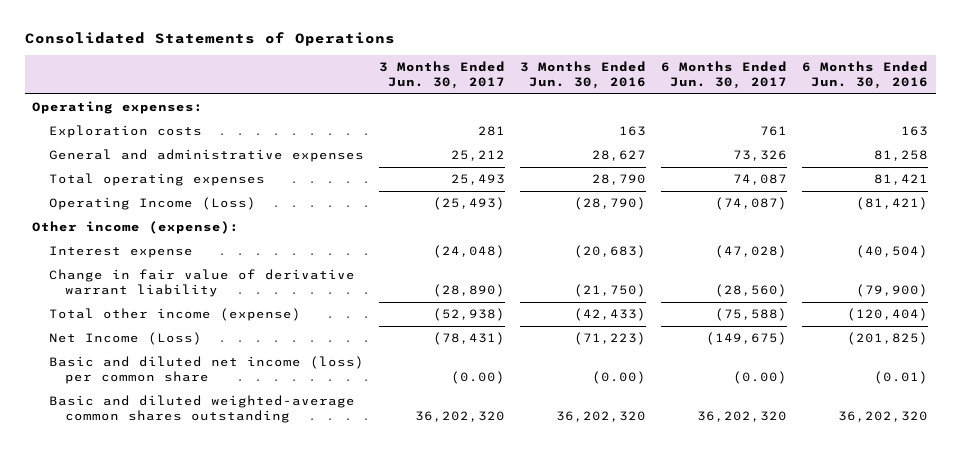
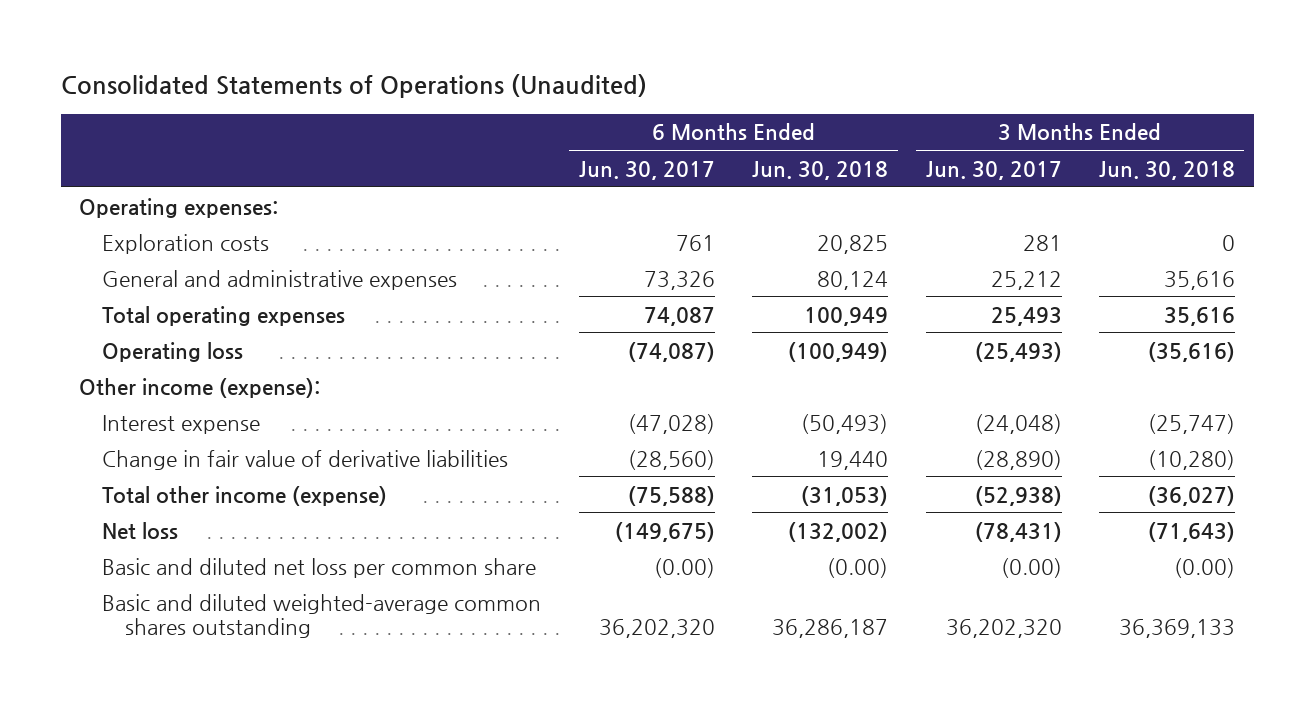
[24,32,395,47] Consolidated Statements of Operations -> [60,73,647,98] Consolidated Statements of Operations (Unaudited)
[519,61,646,89] 3 Months Ended Jun. 30, 2016 -> none
[802,61,929,89] 6 Months Ended Jun. 30, 2016 -> none
none -> [752,160,889,180] Jun. 30, 2018
none -> [1099,160,1236,180] Jun. 30, 2018
[48,197,256,211] Operating Income (Loss) -> [102,341,244,362] Operating loss
[48,269,355,297] Change in fair value of derivative warrant liability -> [102,449,509,470] Change in fair value of derivative liabilities
[48,332,202,346] Net Income (Loss) -> [102,521,179,539] Net loss
[48,356,364,384] Basic and diluted net income (loss) per common share -> [102,557,537,578] Basic and diluted net loss per common share

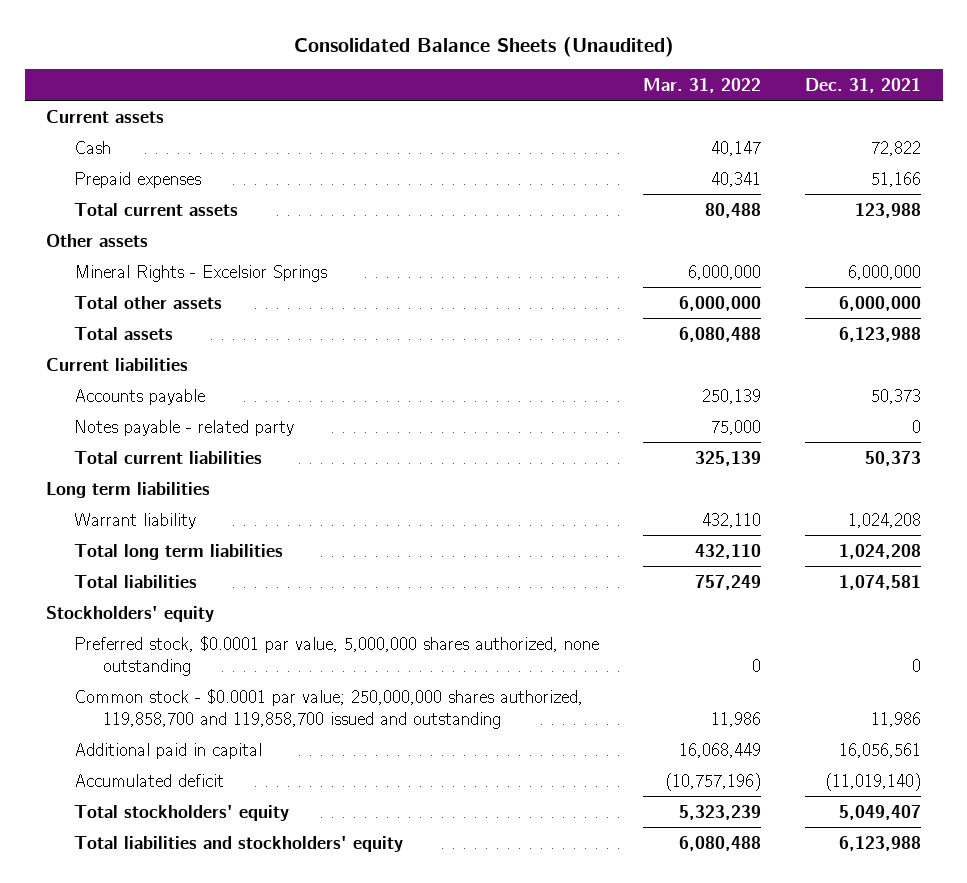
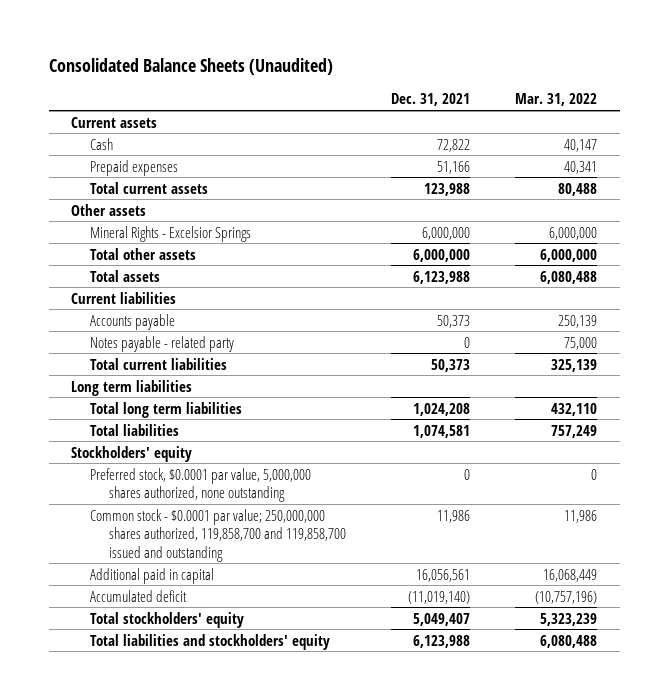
[74,512,197,529] Warrant liability -> none

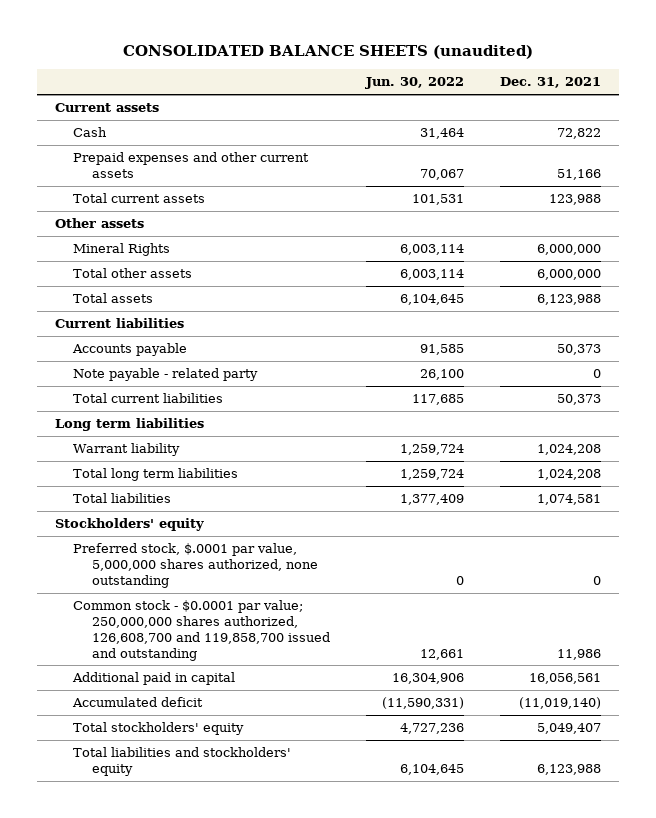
[48,58,333,76] Consolidated Balance Sheets (Unaudited) -> [122,45,533,60] CONSOLIDATED BALANCE SHEETS (unaudited)
[515,93,598,107] Mar. 31, 2022 -> none
none -> [365,77,465,90] Jun. 30, 2022
[90,159,179,176] Prepaid expenses -> [73,152,310,178] Prepaid expenses and other current assets
[90,225,252,242] Mineral Rights - Excelsior Springs -> [73,243,171,257] Mineral Rights
[90,335,235,352] Notes payable - related party -> [73,368,259,382] Note payable - related party
none -> [73,443,181,457] Warrant liability
[90,467,312,503] Preferred stock, $0.0001 par value, 5,000,000 shares authorized, none outstanding -> [73,543,319,588] Preferred stock, $.0001 par value, 5,000,000 shares authorized, none outstanding
[90,508,347,562] Common stock - $0.0001 par value; 250,000,000 shares authorized, 119,858,700 and 119,858,700 issued and outstanding -> [73,600,331,661] Common stock - $0.0001 par value; 250,000,000 shares authorized, 126,608,700 and 119,858,700 issued and outstanding

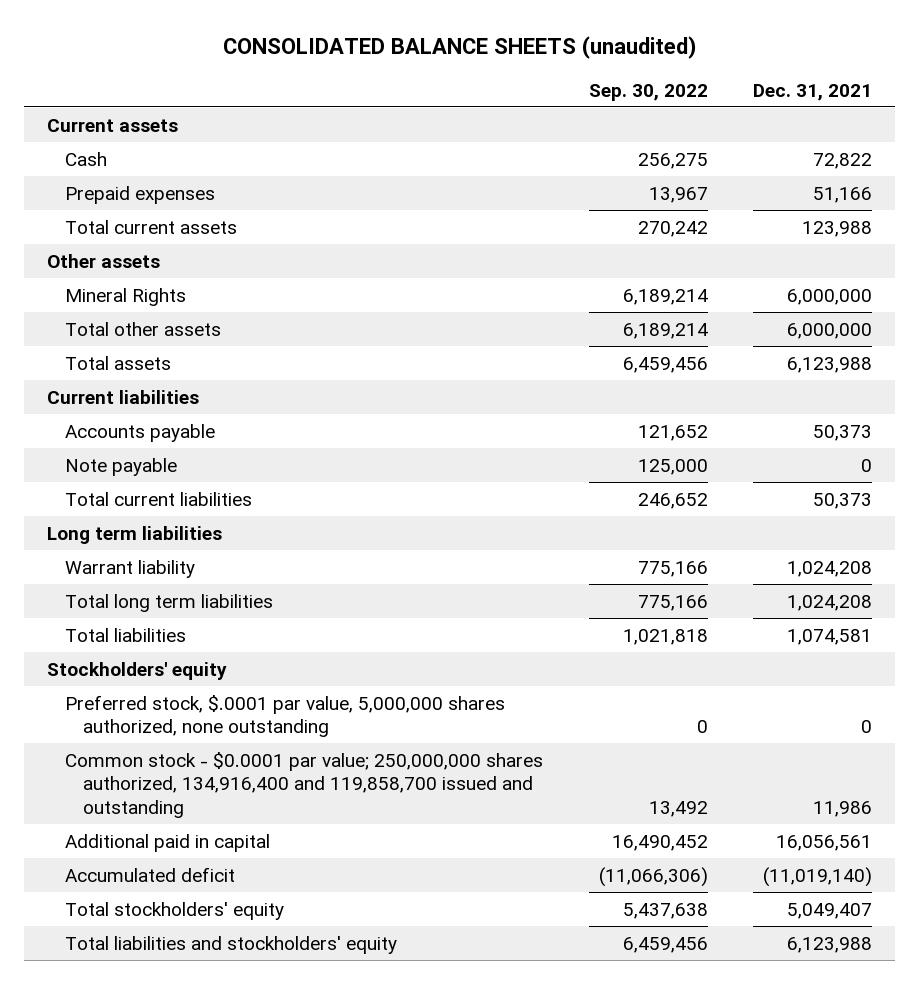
[365,77,465,90] Jun. 30, 2022 -> none
none -> [588,83,708,101] Sep. 30, 2022
[73,152,310,178] Prepaid expenses and other current assets -> [65,185,216,204] Prepaid expenses
[73,368,259,382] Note payable - related party -> [65,457,178,476] Note payable
[73,600,331,661] Common stock - $0.0001 par value; 250,000,000 shares authorized, 126,608,700 and 119,858,700 issued and outstanding -> [65,751,544,818] Common stock - $0.0001 par value; 250,000,000 shares authorized, 134,916,400 and 119,858,700 issued and outstanding

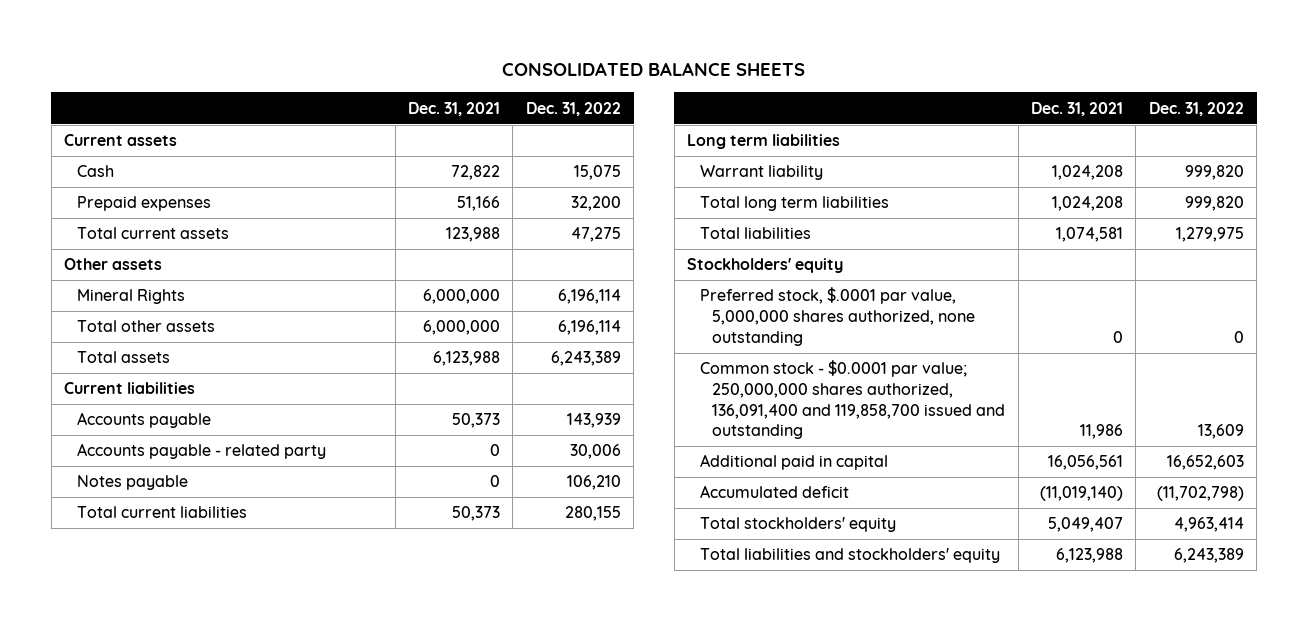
[222,35,697,59] CONSOLIDATED BALANCE SHEETS (unaudited) -> [501,62,805,77] CONSOLIDATED BALANCE SHEETS
[588,83,708,101] Sep. 30, 2022 -> none
none -> [525,101,621,116] Dec. 31, 2022
none -> [76,443,326,460] Accounts payable - related party
[65,457,178,476] Note payable -> [76,475,188,491] Notes payable
[65,751,544,818] Common stock - $0.0001 par value; 250,000,000 shares authorized, 134,916,400 and 119,858,700 issued and outstanding -> [699,360,1006,440] Common stock - $0.0001 par value; 250,000,000 shares authorized, 136,091,400 and 119,858,700 issued and outstanding

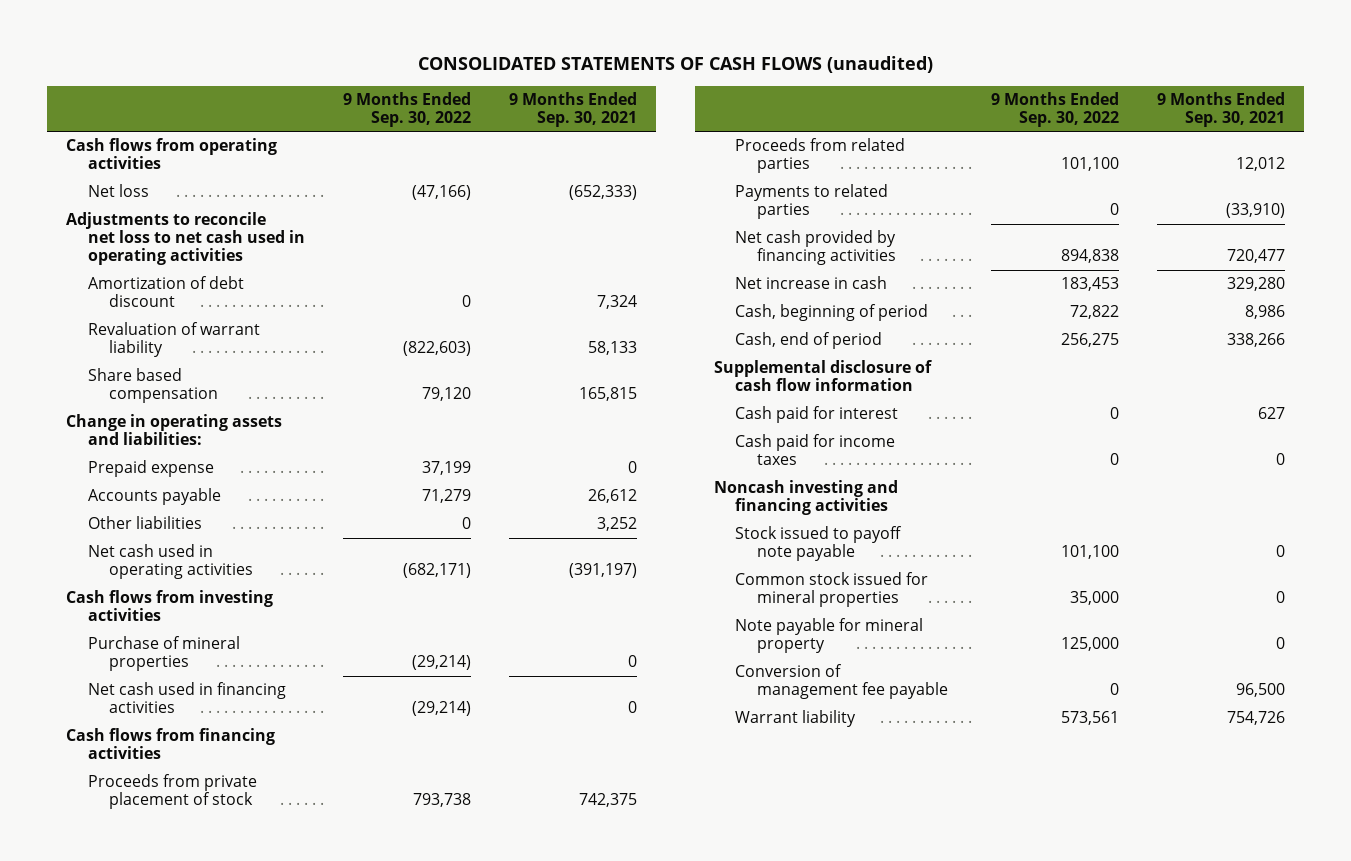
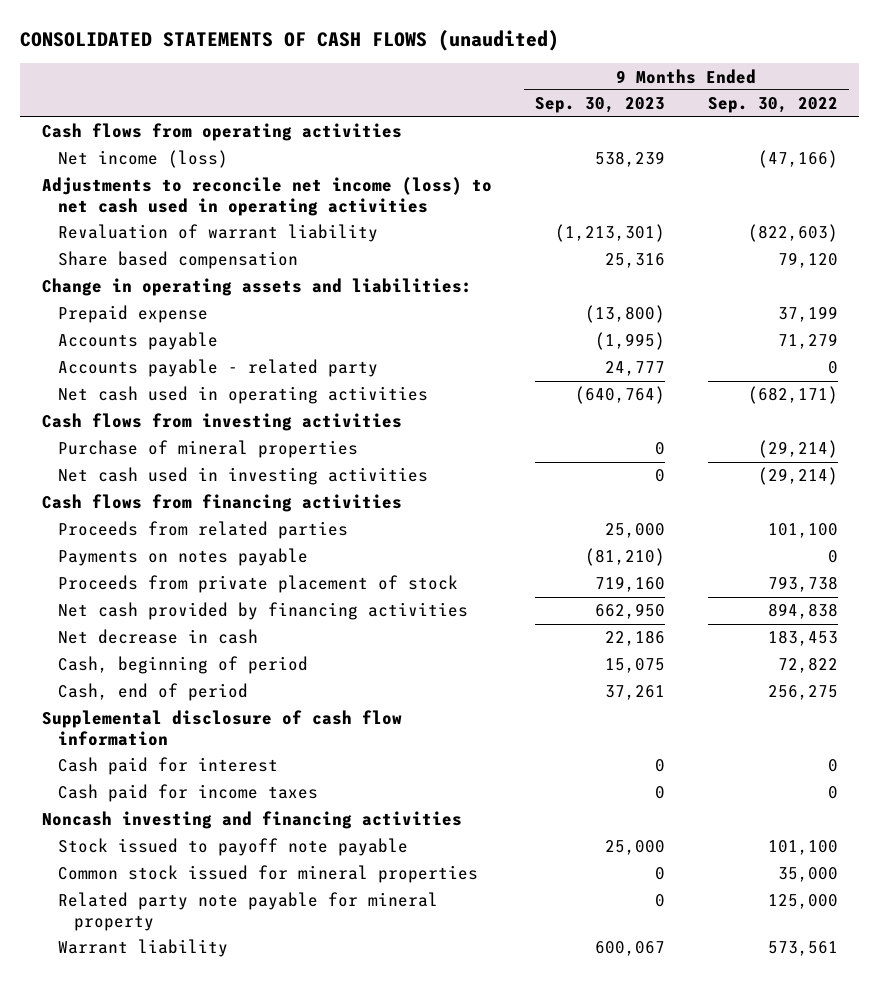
[509,92,638,127] 9 Months Ended Sep. 30, 2021 -> none
none -> [534,97,665,114] Sep. 30, 2023
[87,276,244,308] Amortization of debt discount -> none
[87,184,149,198] Net loss -> [58,150,229,169] Net income (loss)
[65,212,305,266] Adjustments to reconcile net loss to net cash used in operating activities -> [41,177,492,216] Adjustments to reconcile net income (loss) to net cash used in operating activities
[87,516,202,530] Other liabilities -> none
none -> [58,359,379,378] Accounts payable - related party
[87,682,286,714] Net cash used in financing activities -> [58,467,429,486] Net cash used in investing activities
[735,184,889,220] Payments to related parties -> none
none -> [58,548,309,567] Payments on notes payable
[87,774,257,810] Proceeds from private placement of stock -> [58,575,459,594] Proceeds from private placement of stock
[735,276,888,290] Net increase in cash -> [58,629,259,645] Net decrease in cash
[735,664,949,700] Conversion of management fee payable -> none
[735,618,924,654] Note payable for mineral property -> [58,892,439,931] Related party note payable for mineral property

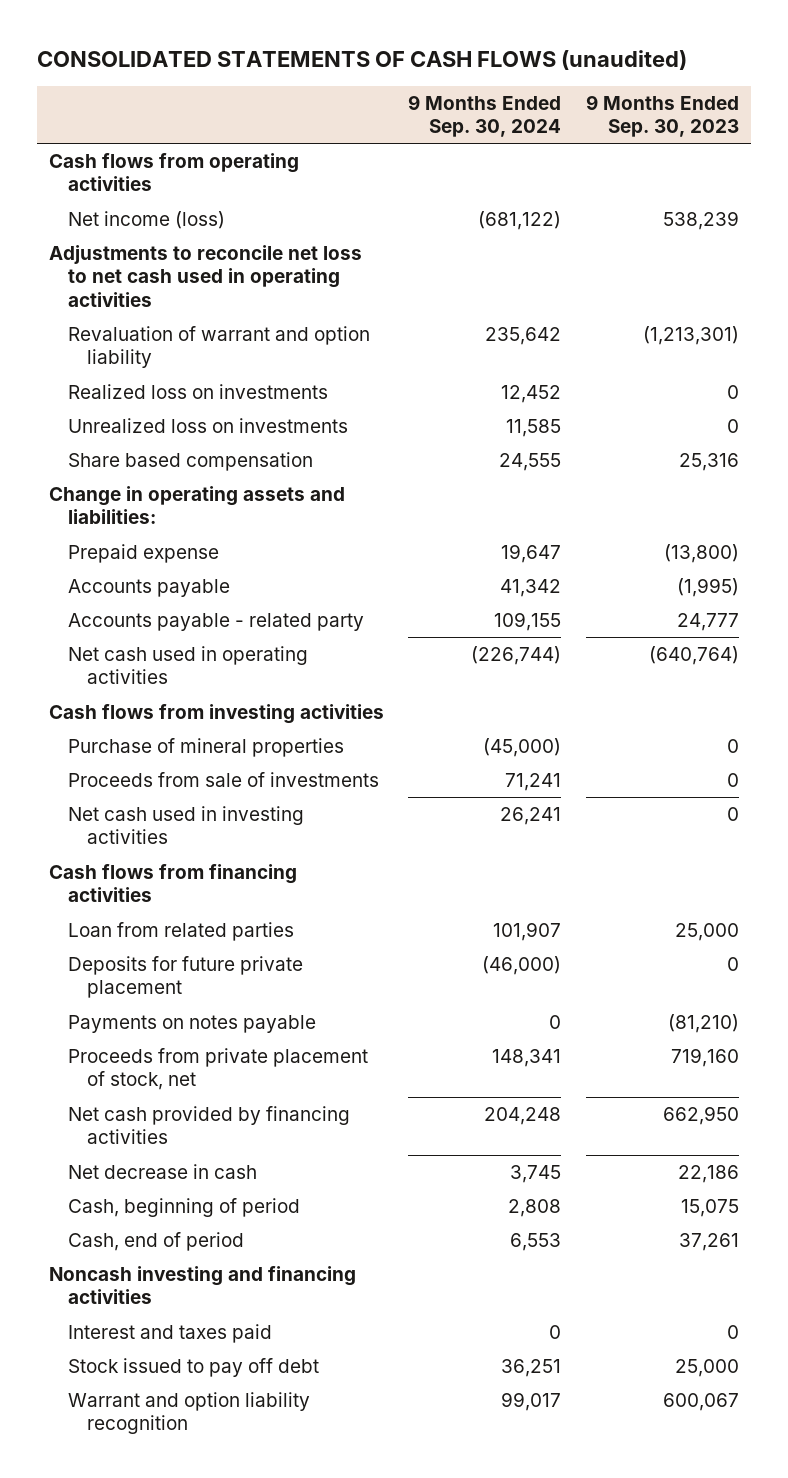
[707,97,838,114] Sep. 30, 2022 -> none
none -> [408,94,562,137] 9 Months Ended Sep. 30, 2024
[41,177,492,216] Adjustments to reconcile net income (loss) to net cash used in operating activities -> [49,245,363,307] Adjustments to reconcile net loss to net cash used in operating activities
[58,224,379,243] Revaluation of warrant liability -> [68,326,371,369] Revaluation of warrant and option liability
none -> [68,384,329,400] Realized loss on investments
none -> [68,418,349,434] Unrealized loss on investments
none -> [68,772,380,788] Proceeds from sale of investments
[58,521,349,540] Proceeds from related parties -> [68,922,295,942] Loan from related parties
none -> [68,956,304,999] Deposits for future private placement
[58,575,459,594] Proceeds from private placement of stock -> [68,1048,369,1091] Proceeds from private placement of stock, net
[41,710,402,746] Supplemental disclosure of cash flow information -> none
[58,757,279,776] Cash paid for interest -> none
[58,784,319,803] Cash paid for income taxes -> none
[58,865,479,884] Common stock issued for mineral properties -> none
[58,892,439,931] Related party note payable for mineral property -> none
none -> [68,1324,273,1344] Interest and taxes paid
[58,838,409,857] Stock issued to payoff note payable -> [68,1358,320,1378] Stock issued to pay off debt
[58,939,229,958] Warrant liability -> [68,1392,311,1435] Warrant and option liability recognition

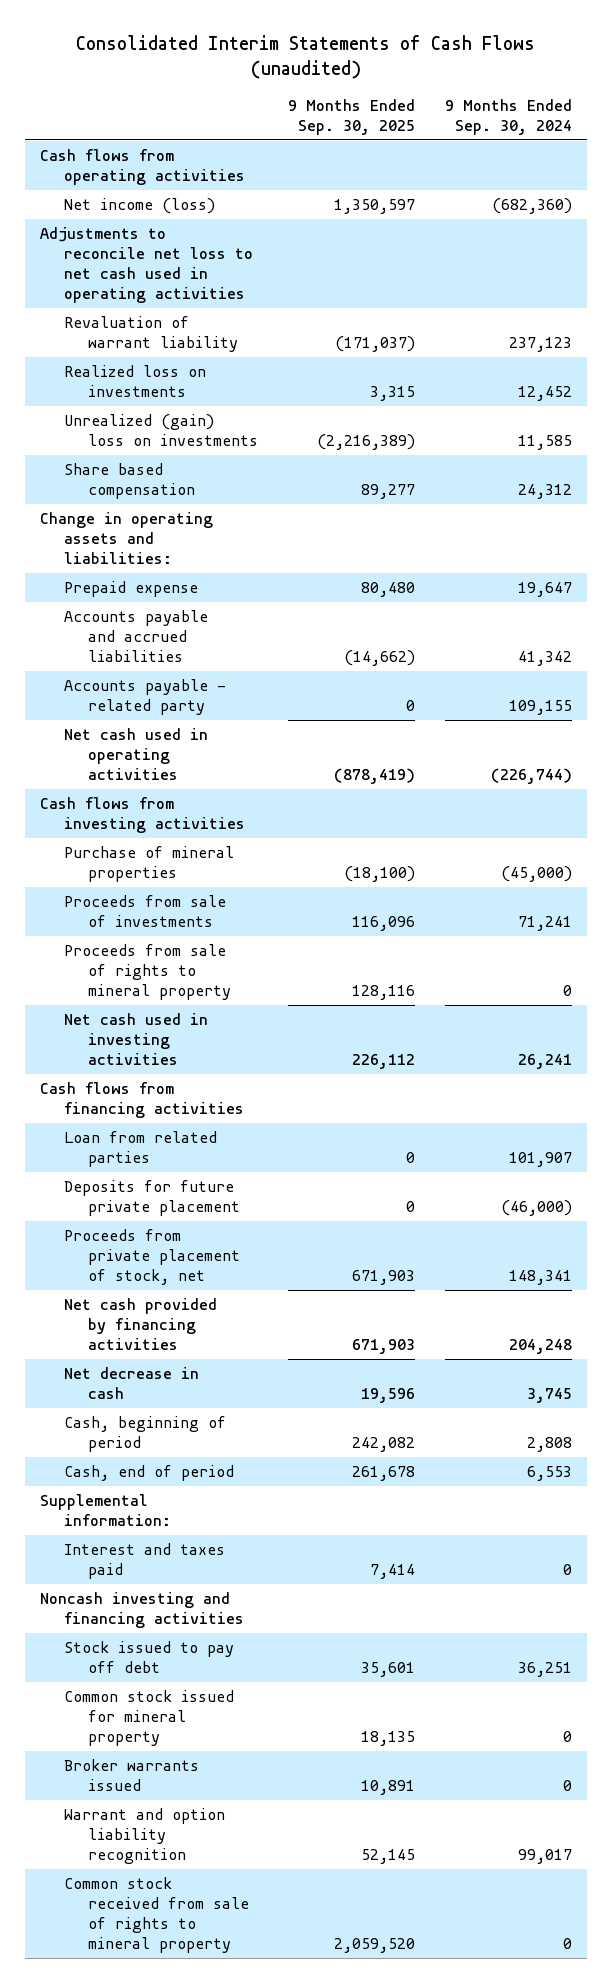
[37,49,688,70] CONSOLIDATED STATEMENTS OF CASH FLOWS (unaudited) -> [75,34,535,79] Consolidated Interim Statements of Cash Flows (unaudited)
[585,94,739,137] 9 Months Ended Sep. 30, 2023 -> none
none -> [287,98,415,135] 9 Months Ended Sep. 30, 2025
[478,211,562,231] (681,122) -> [491,197,572,214] (682,360)
[68,326,371,369] Revaluation of warrant and option liability -> [63,315,238,352] Revaluation of warrant liability
[485,327,562,346] 235,642 -> [508,336,572,352] 237,123
[68,418,349,434] Unrealized loss on investments -> [63,413,258,446] Unrealized (gain) loss on investments
[499,453,562,472] 24,555 -> [517,483,572,499] 24,312
[68,579,231,598] Accounts payable -> [63,609,208,662] Accounts payable and accrued liabilities
none -> [63,943,231,1000] Proceeds from sale of rights to mineral property
[68,1015,317,1034] Payments on notes payable -> none
none -> [39,1493,171,1526] Supplemental information:
[49,1266,357,1305] Noncash investing and financing activities -> [39,1591,244,1628] Noncash investing and financing activities
none -> [63,1689,234,1746] Common stock issued for mineral property
none -> [63,1758,199,1791] Broker warrants issued
none -> [63,1876,249,1953] Common stock received from sale of rights to mineral property

